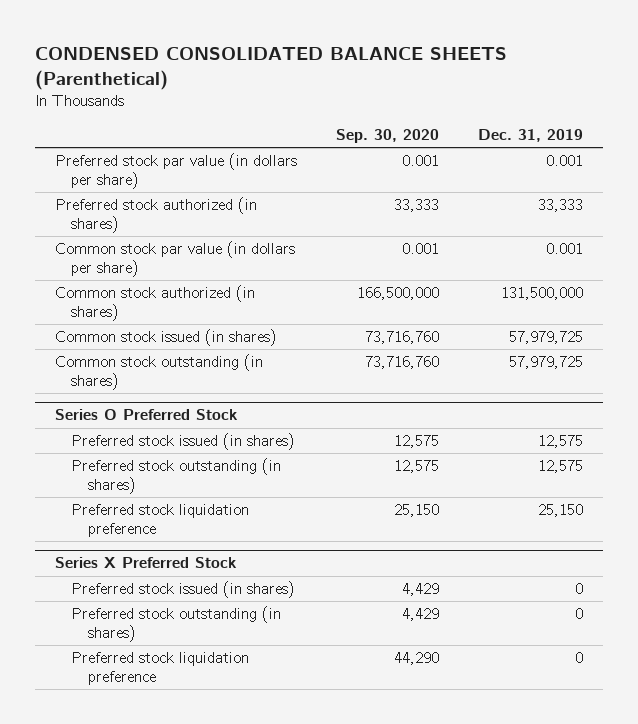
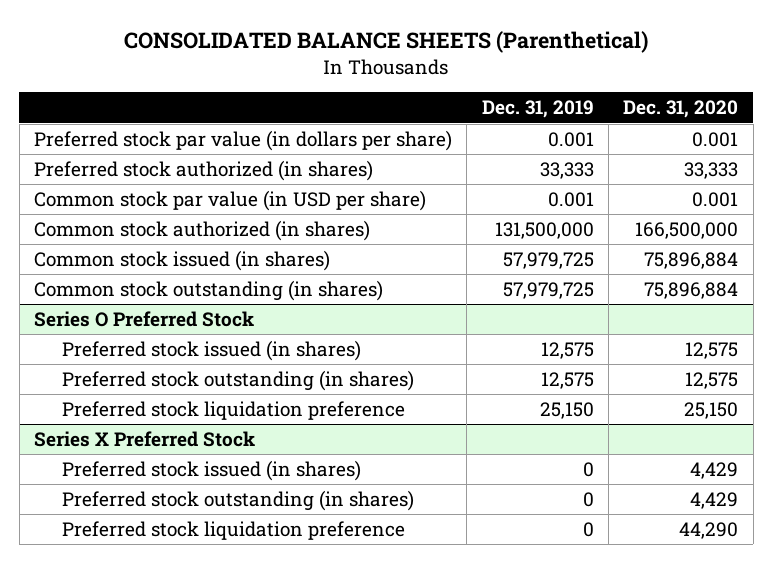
[35,46,508,90] CONDENSED CONSOLIDATED BALANCE SHEETS (Parenthetical) -> [124,31,649,54] CONSOLIDATED BALANCE SHEETS (Parenthetical)
[336,129,440,144] Sep. 30, 2020 -> none
none -> [623,100,739,119] Dec. 31, 2020
[54,241,295,277] Common stock par value (in dollars per share) -> [33,189,426,211] Common stock par value (in USD per share)

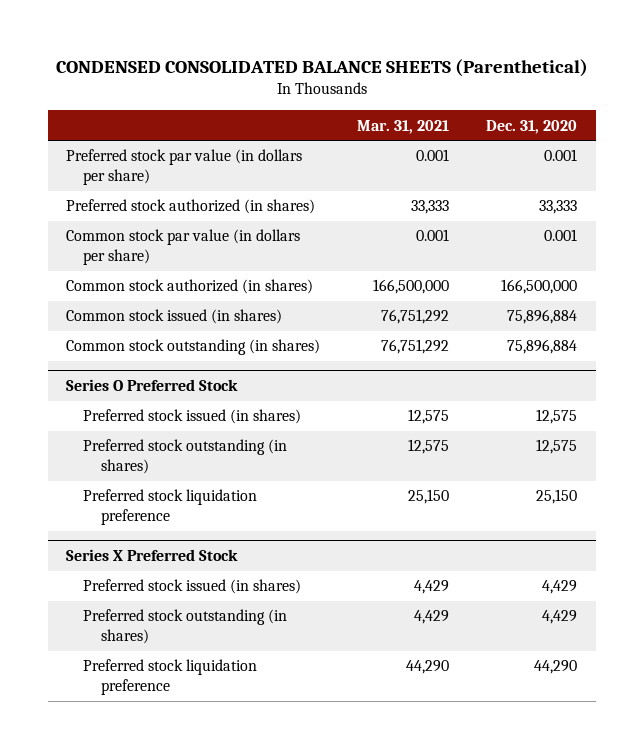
[124,31,649,54] CONSOLIDATED BALANCE SHEETS (Parenthetical) -> [55,58,588,77] CONDENSED CONSOLIDATED BALANCE SHEETS (Parenthetical)
[481,100,594,119] Dec. 31, 2019 -> none
none -> [357,119,450,134] Mar. 31, 2021
[33,189,426,211] Common stock par value (in USD per share) -> [66,229,301,266] Common stock par value (in dollars per share)

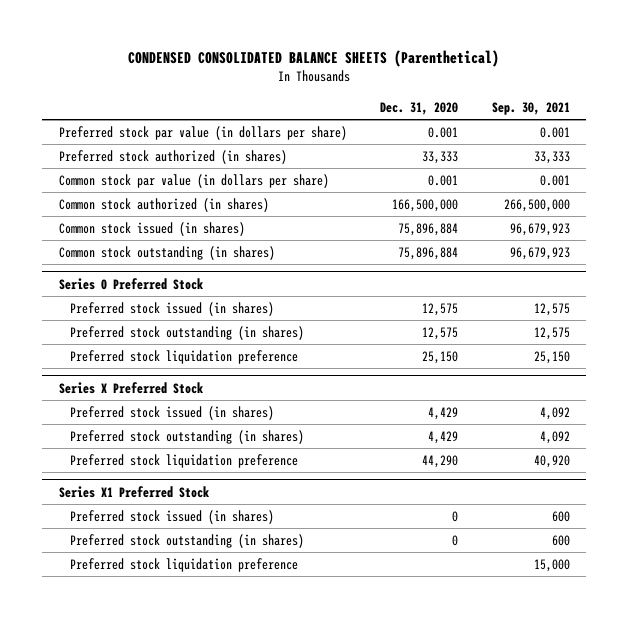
[357,119,450,134] Mar. 31, 2021 -> none
none -> [491,101,570,115] Sep. 30, 2021
none -> [58,485,209,498] Series X1 Preferred Stock
none -> [69,509,274,524] Preferred stock issued (in shares)
none -> [69,533,304,548] Preferred stock outstanding (in shares)
none -> [69,557,298,572] Preferred stock liquidation preference

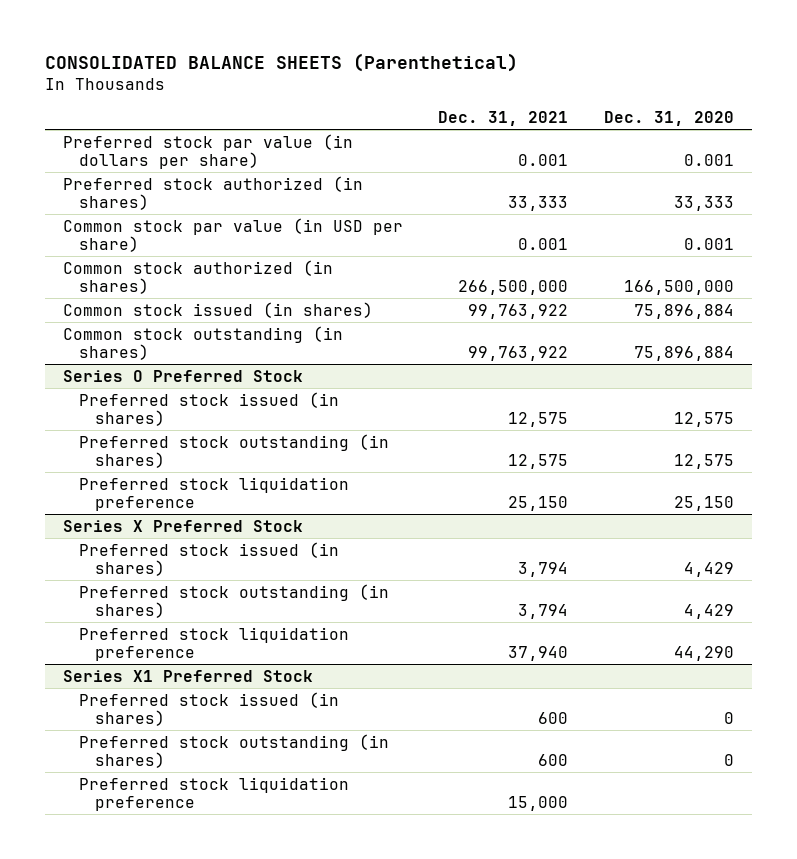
[128,49,500,67] CONDENSED CONSOLIDATED BALANCE SHEETS (Parenthetical) -> [45,53,519,73] CONSOLIDATED BALANCE SHEETS (Parenthetical)
[491,101,570,115] Sep. 30, 2021 -> none
none -> [438,110,569,126] Dec. 31, 2021
[58,173,329,188] Common stock par value (in dollars per share) -> [62,217,403,252] Common stock par value (in USD per share)

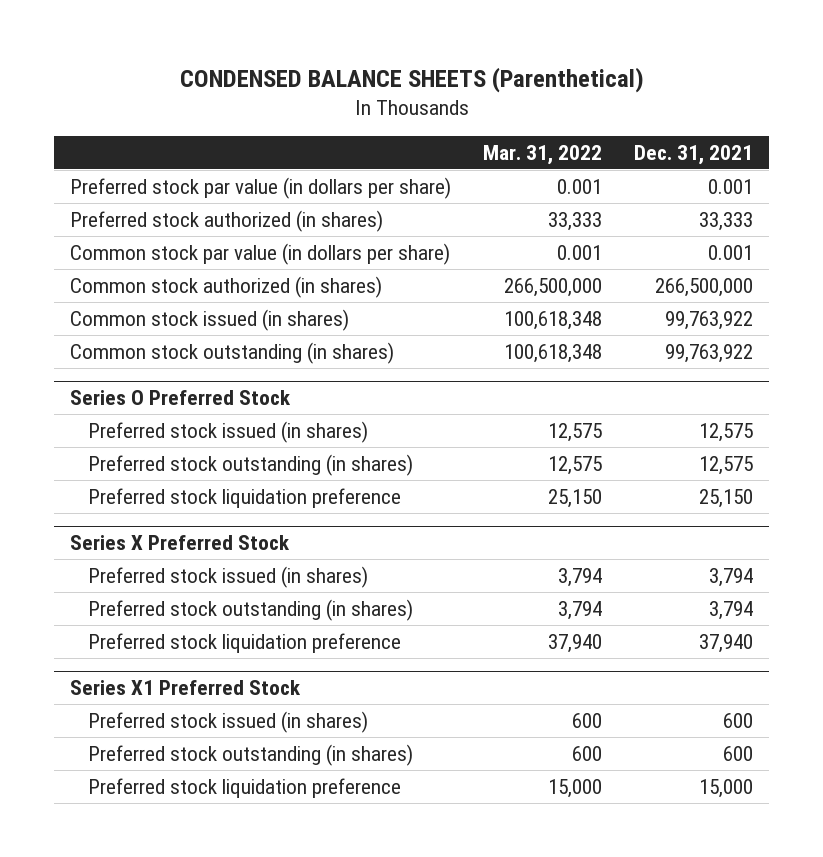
[45,53,519,73] CONSOLIDATED BALANCE SHEETS (Parenthetical) -> [179,66,644,93] CONDENSED BALANCE SHEETS (Parenthetical)
[603,110,734,126] Dec. 31, 2020 -> none
none -> [483,144,603,165] Mar. 31, 2022
[62,217,403,252] Common stock par value (in USD per share) -> [69,242,450,265] Common stock par value (in dollars per share)

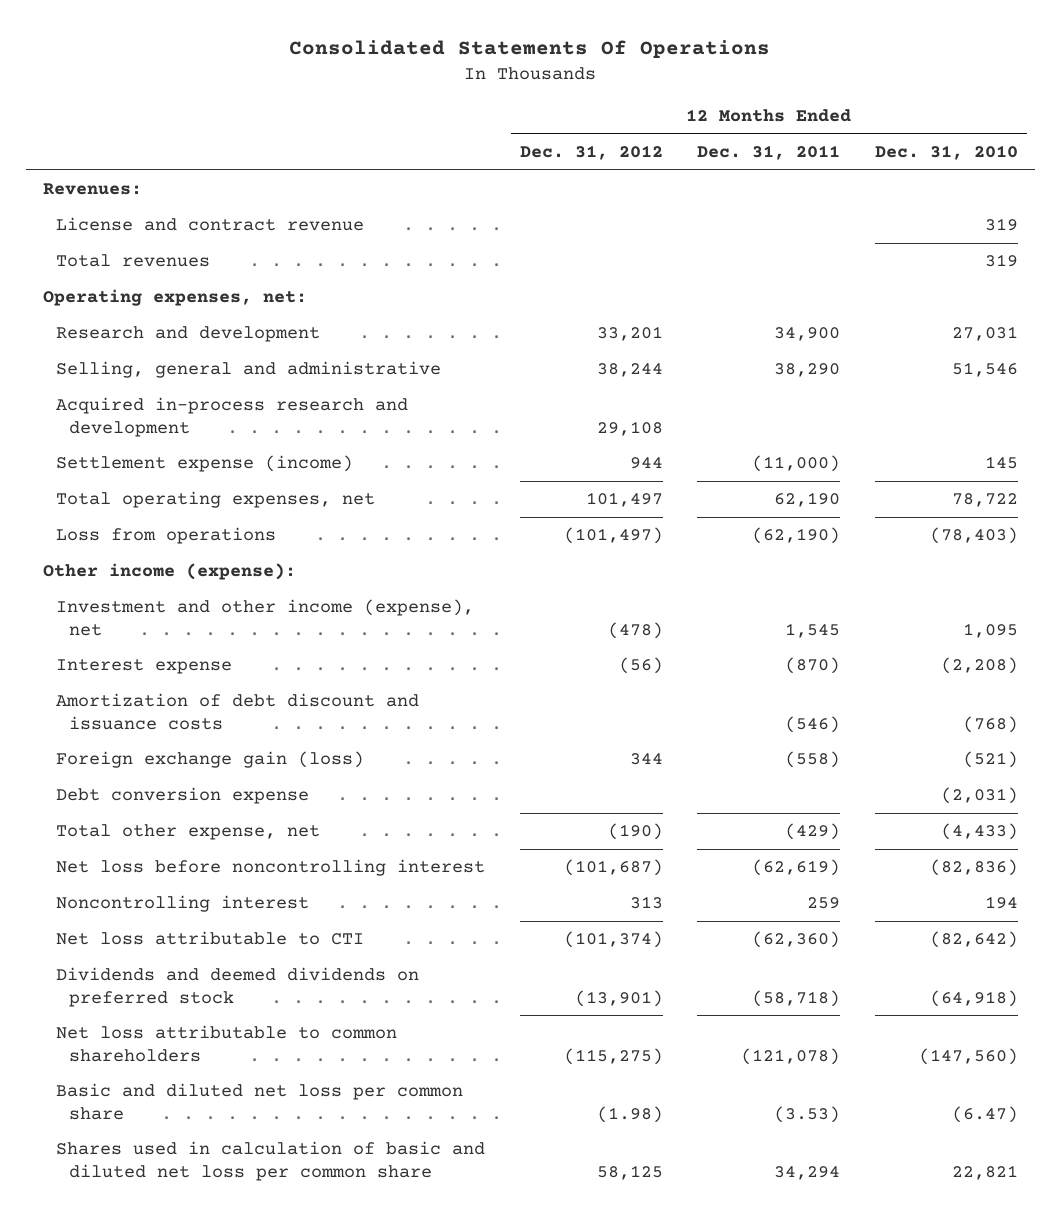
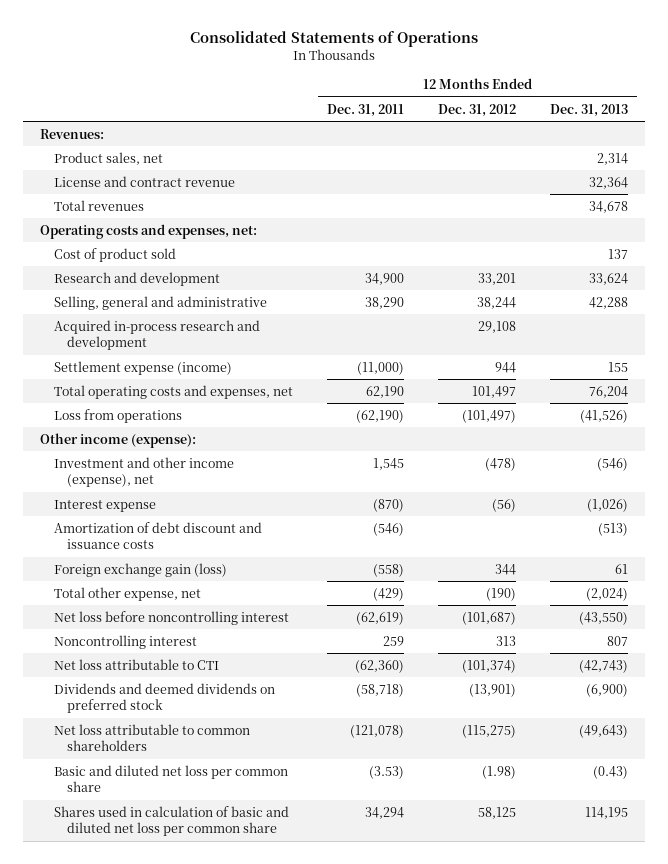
[289,40,771,59] Consolidated Statements Of Operations -> [190,30,479,47] Consolidated Statements of Operations
[874,144,1018,160] Dec. 31, 2010 -> none
none -> [550,103,629,117] Dec. 31, 2013
none -> [53,151,163,165] Product sales, net
[42,289,307,307] Operating expenses, net: -> [40,223,258,239] Operating costs and expenses, net:
none -> [53,247,176,262] Cost of product sold
[55,491,375,509] Total operating expenses, net -> [53,384,293,399] Total operating costs and expenses, net
[55,787,309,805] Debt conversion expense -> none

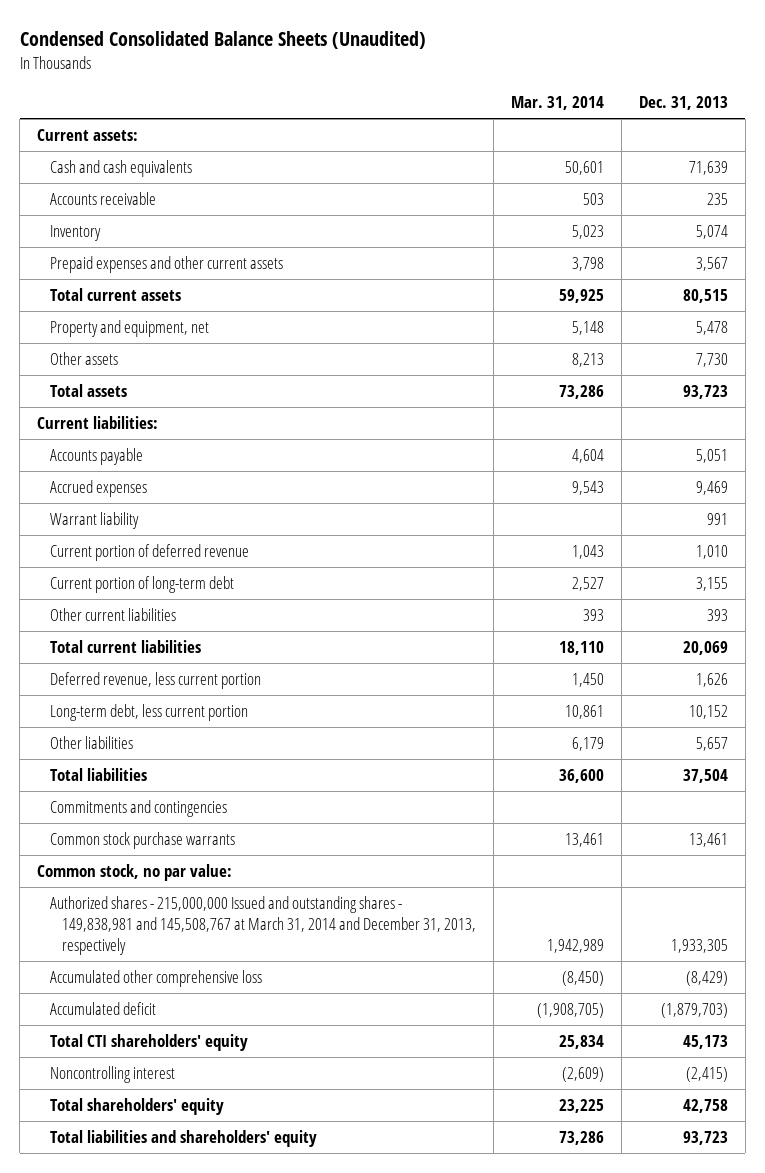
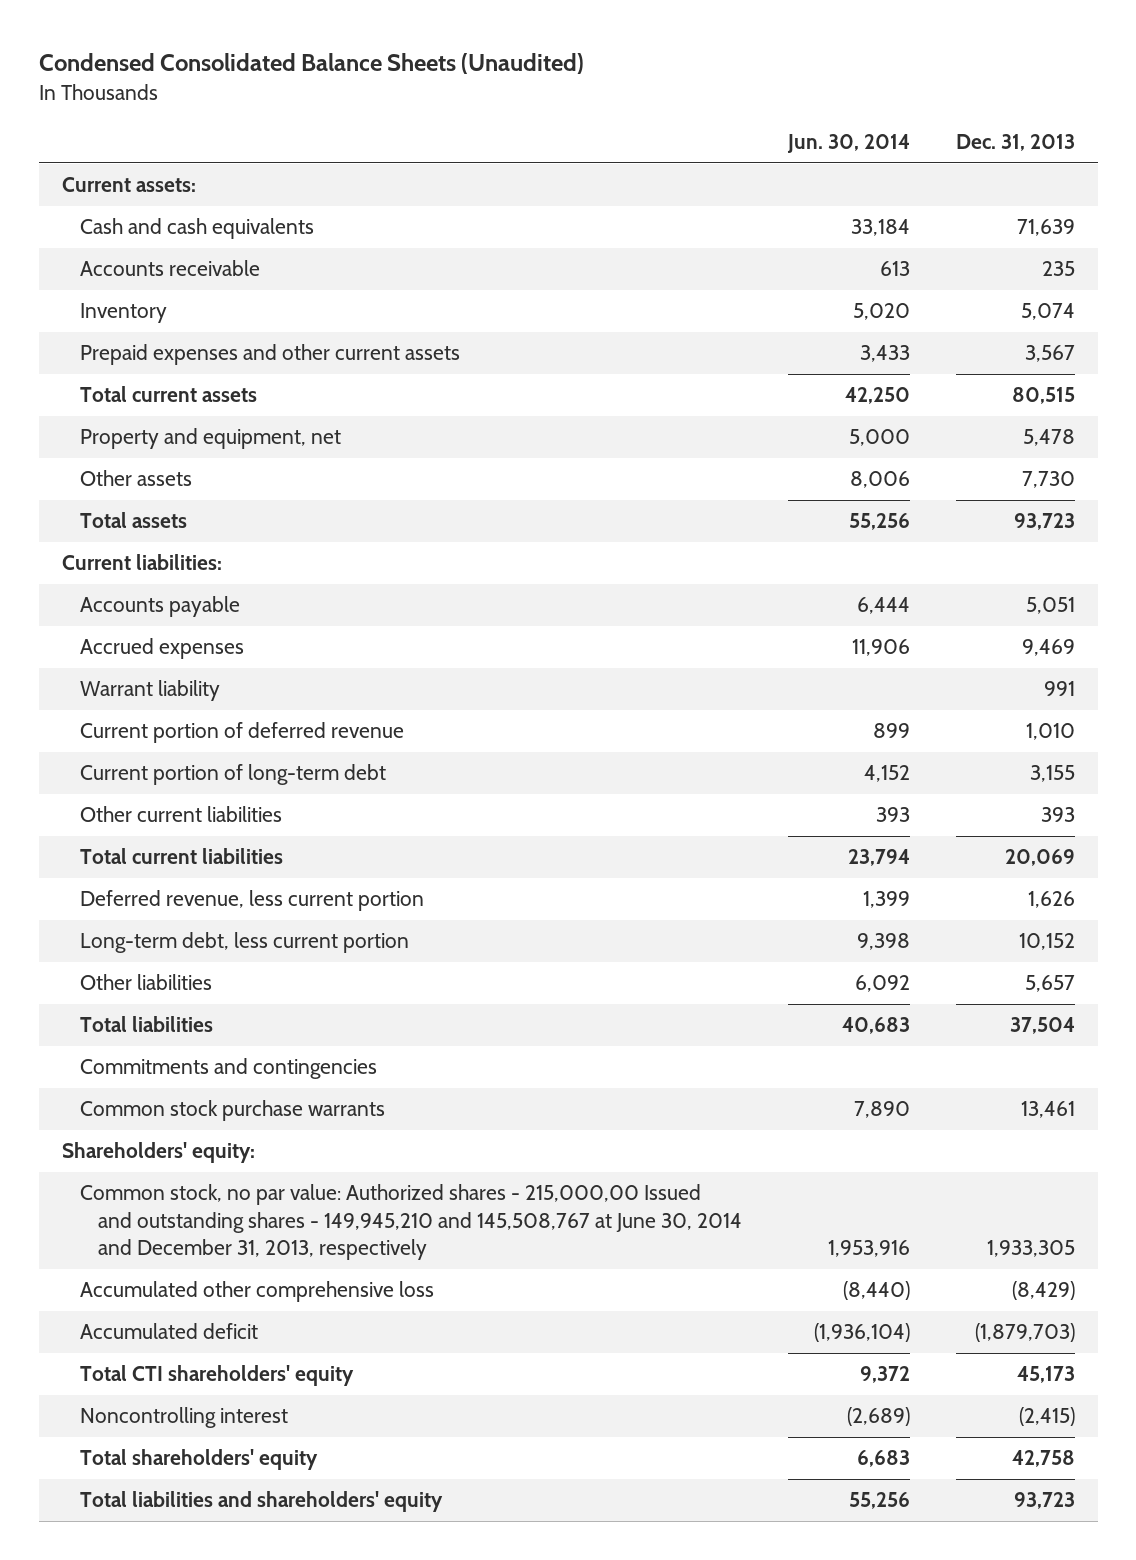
[511,96,605,111] Mar. 31, 2014 -> none
none -> [786,133,910,153] Jun. 30, 2014
[37,863,233,881] Common stock, no par value: -> none
none -> [61,1142,255,1164] Shareholders' equity:
[49,895,477,955] Authorized shares - 215,000,000 Issued and outstanding shares - 149,838,981 and 145,508,767 at March 31, 2014 and December 31, 2013, respectively -> [79,1184,742,1260] Common stock, no par value: Authorized shares - 215,000,00 Issued and outstanding shares - 149,945,210 and 145,508,767 at June 30, 2014 and December 31, 2013, respectively

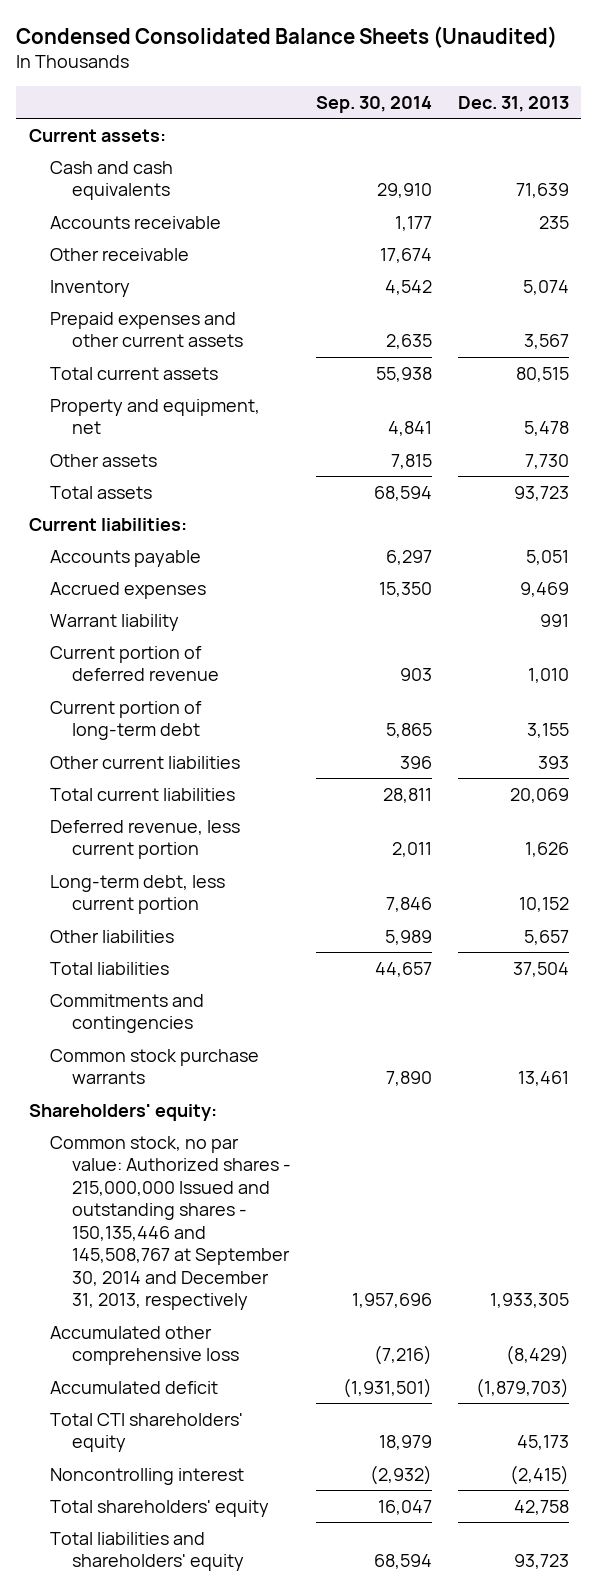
[786,133,910,153] Jun. 30, 2014 -> none
none -> [316,95,433,113] Sep. 30, 2014
none -> [50,247,190,261] Other receivable
[79,1184,742,1260] Common stock, no par value: Authorized shares - 215,000,00 Issued and outstanding shares - 149,945,210 and 145,508,767 at June 30, 2014 and December 31, 2013, respectively -> [50,1135,291,1311] Common stock, no par value: Authorized shares - 215,000,000 Issued and outstanding shares - 150,135,446 and 145,508,767 at September 30, 2014 and December 31, 2013, respectively

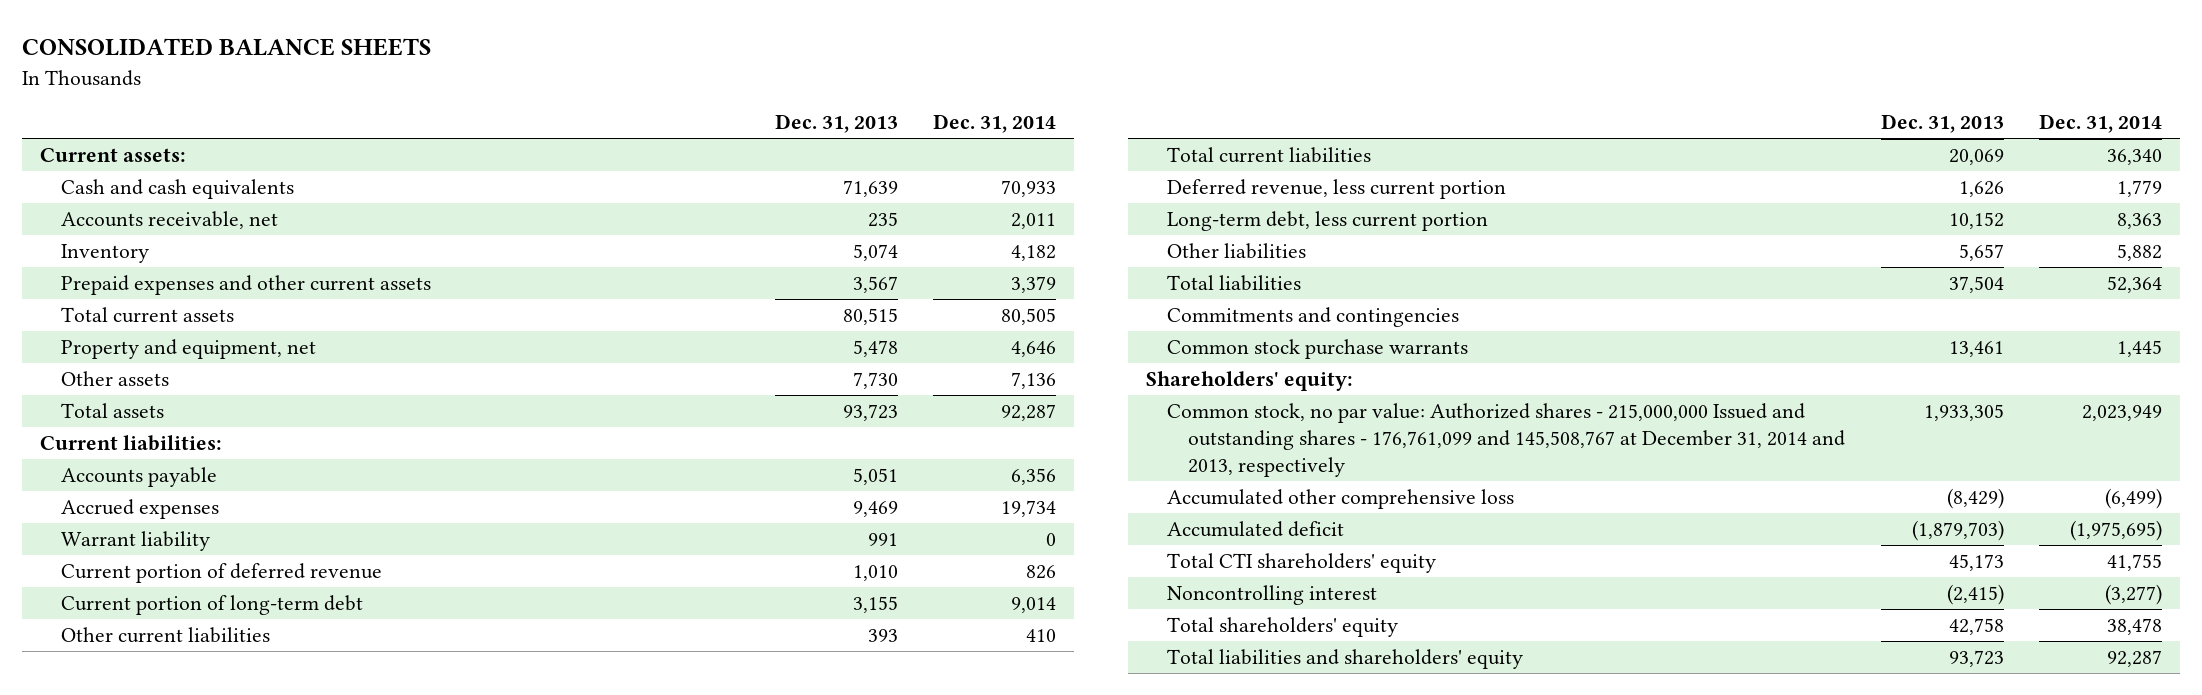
[16,26,558,49] Condensed Consolidated Balance Sheets (Unaudited) -> [22,38,432,57] CONSOLIDATED BALANCE SHEETS
[316,95,433,113] Sep. 30, 2014 -> none
none -> [933,114,1057,134] Dec. 31, 2014
[50,247,190,261] Other receivable -> none
[50,215,222,229] Accounts receivable -> [61,211,279,230] Accounts receivable, net
[50,1135,291,1311] Common stock, no par value: Authorized shares - 215,000,000 Issued and outstanding shares - 150,135,446 and 145,508,767 at September 30, 2014 and December 31, 2013, respectively -> [1166,403,1846,478] Common stock, no par value: Authorized shares - 215,000,000 Issued and outstanding shares - 176,761,099 and 145,508,767 at December 31, 2014 and 2013, respectively

